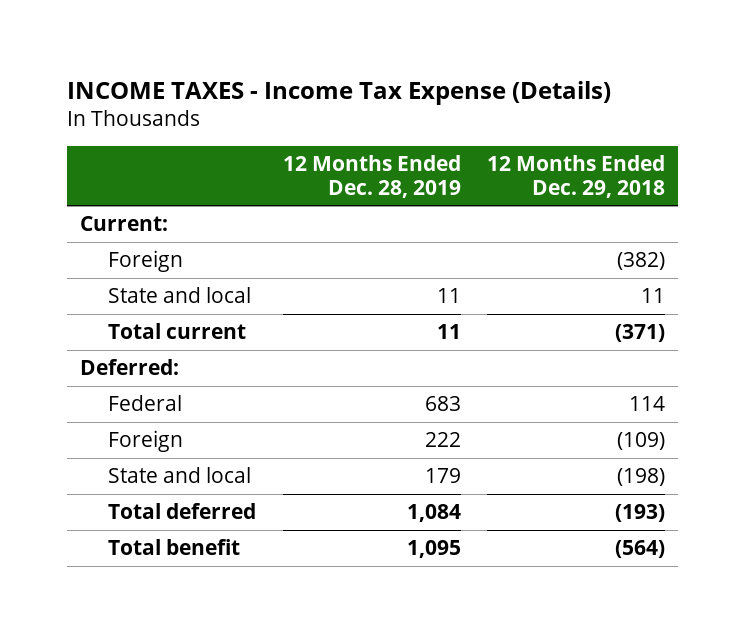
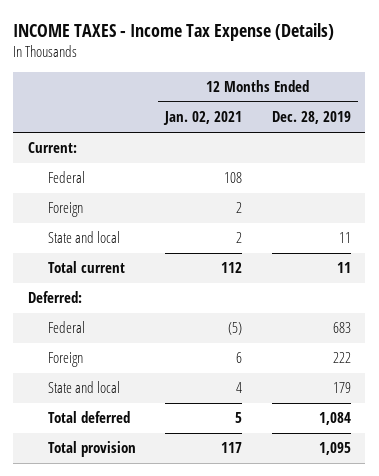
[487,155,666,198] 12 Months Ended Dec. 29, 2018 -> none
none -> [163,111,243,126] Jan. 02, 2021
none -> [47,171,85,184] Federal
[108,538,241,555] Total benefit -> [47,441,136,458] Total provision

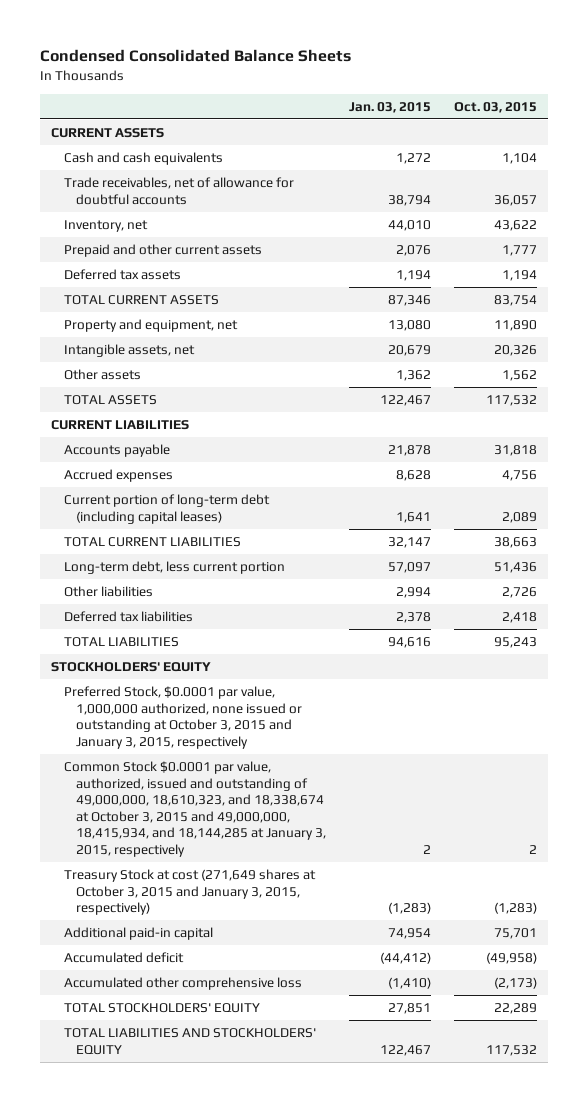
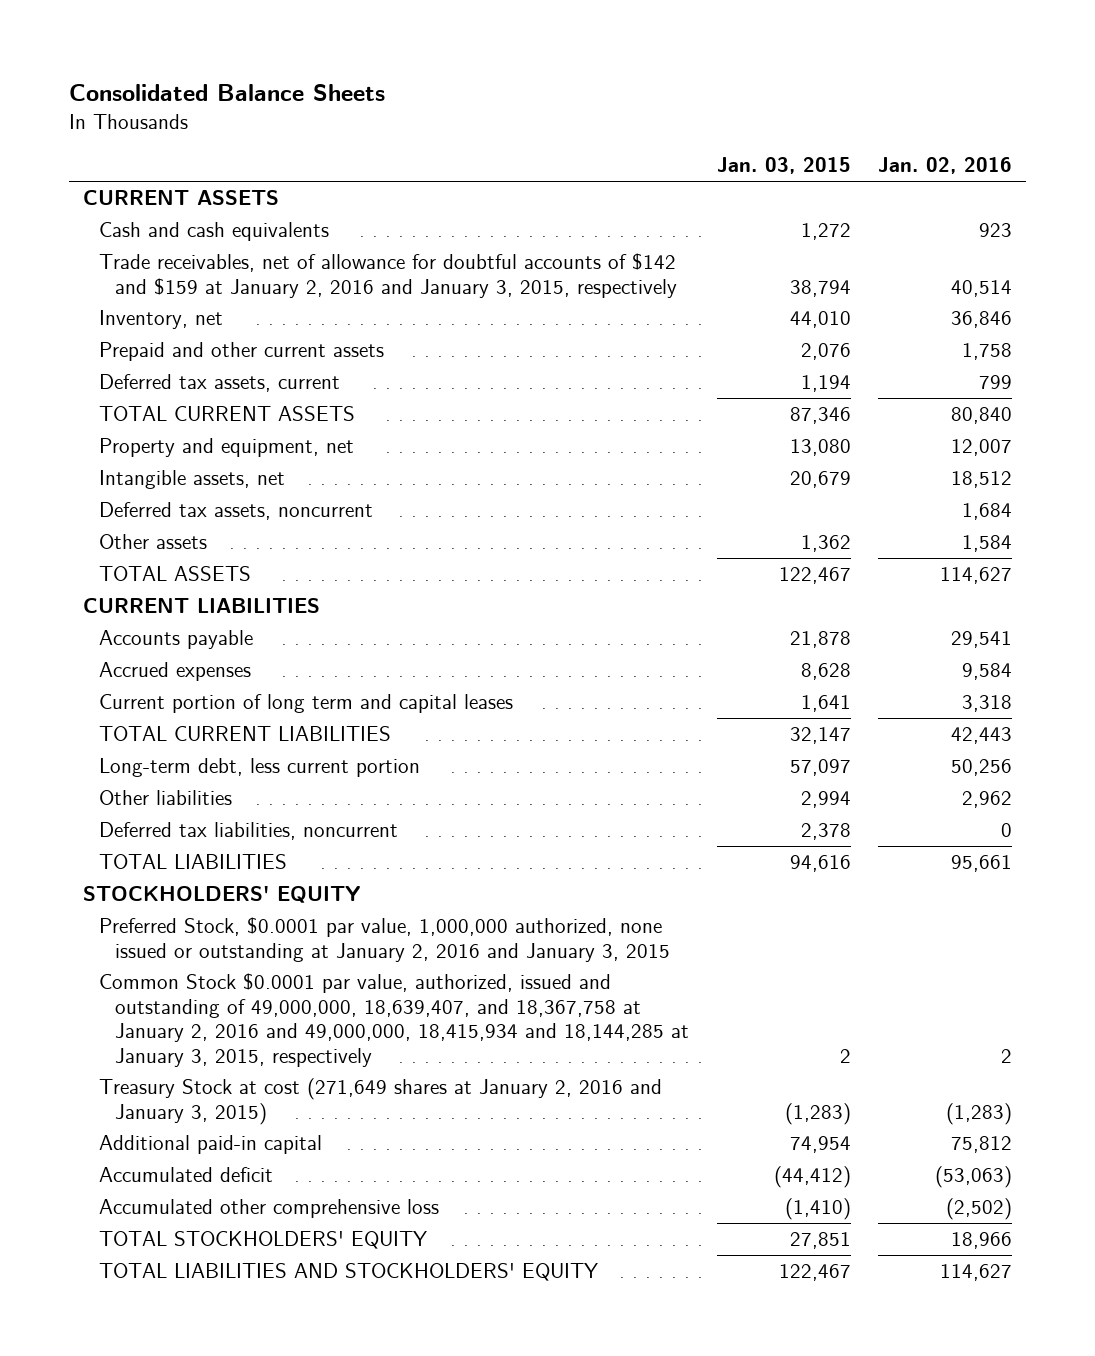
[40,49,352,63] Condensed Consolidated Balance Sheets -> [68,83,385,101] Consolidated Balance Sheets
[453,101,537,113] Oct. 03, 2015 -> none
none -> [878,157,1013,175] Jan. 02, 2016
[63,177,294,205] Trade receivables, net of allowance for doubtful accounts -> [98,253,677,298] Trade receivables, net of allowance for doubtful accounts of $142 and $159 at January 2, 2016 and January 3, 2015, respectively
[63,269,181,281] Deferred tax assets -> [98,374,340,393] Deferred tax assets, current
none -> [98,502,373,521] Deferred tax assets, noncurrent
[63,494,270,524] Current portion of long-term debt (including capital leases) -> [98,694,513,714] Current portion of long term and capital leases
[63,611,193,623] Deferred tax liabilities -> [98,822,398,841] Deferred tax liabilities, noncurrent
[63,686,303,749] Preferred Stock, $0.0001 par value, 1,000,000 authorized, none issued or outstanding at October 3, 2015 and January 3, 2015, respectively -> [98,917,670,962] Preferred Stock, $0.0001 par value, 1,000,000 authorized, none issued or outstanding at January 2, 2016 and January 3, 2015
[63,761,327,858] Common Stock $0.0001 par value, authorized, issued and outstanding of 49,000,000, 18,610,323, and 18,338,674 at October 3, 2015 and 49,000,000, 18,415,934, and 18,144,285 at January 3, 2015, respectively -> [98,973,689,1067] Common Stock $0.0001 par value, authorized, issued and outstanding of 49,000,000, 18,639,407, and 18,367,758 at January 2, 2016 and 49,000,000, 18,415,934 and 18,144,285 at January 3, 2015, respectively
[63,869,316,916] Treasury Stock at cost (271,649 shares at October 3, 2015 and January 3, 2015, respectively) -> [98,1078,662,1125] Treasury Stock at cost (271,649 shares at January 2, 2016 and January 3, 2015)

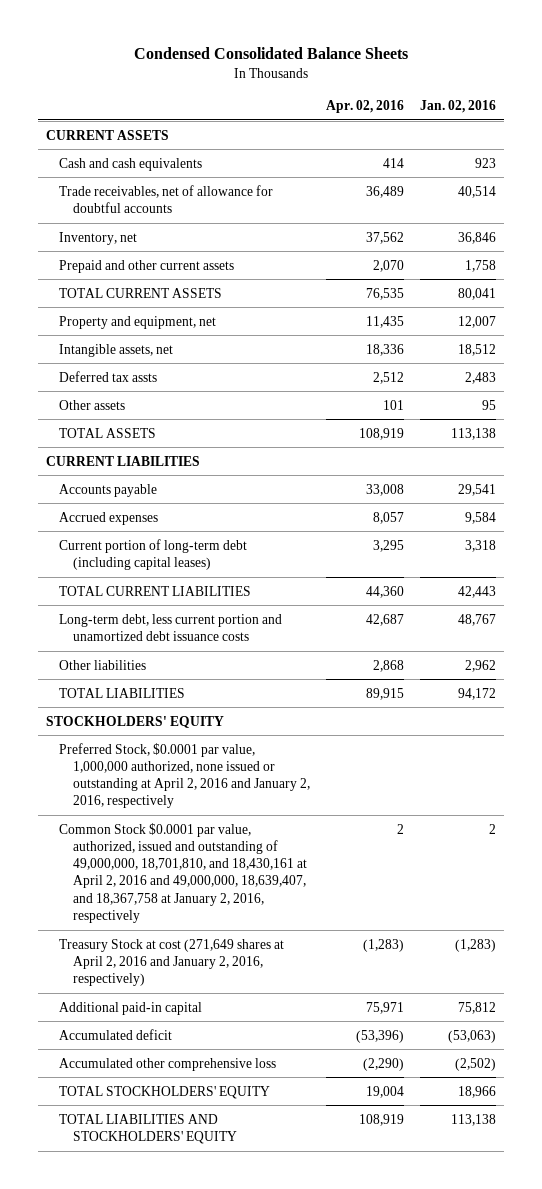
[68,83,385,101] Consolidated Balance Sheets -> [133,47,408,60] Condensed Consolidated Balance Sheets
[716,157,851,175] Jan. 03, 2015 -> none
none -> [325,99,404,113] Apr. 02, 2016
[98,253,677,298] Trade receivables, net of allowance for doubtful accounts of $142 and $159 at January 2, 2016 and January 3, 2015, respectively -> [59,184,274,213] Trade receivables, net of allowance for doubtful accounts
[98,374,340,393] Deferred tax assets, current -> none
[951,407,1013,425] 80,840 -> [457,287,496,300] 80,041
[98,502,373,521] Deferred tax assets, noncurrent -> none
none -> [59,370,158,382] Deferred tax assts
[962,535,1013,553] 1,584 -> [481,399,496,410] 95
[940,567,1013,585] 114,627 -> [450,427,496,440] 113,138
[98,694,513,714] Current portion of long term and capital leases -> [59,538,248,570] Current portion of long-term debt (including capital leases)
[98,758,420,778] Long-term debt, less current portion -> [59,613,283,641] Long-term debt, less current portion and unamortized debt issuance costs
[951,759,1013,777] 50,256 -> [457,613,496,626] 48,767
[98,822,398,841] Deferred tax liabilities, noncurrent -> none
[951,855,1013,873] 95,661 -> [457,687,496,700] 94,172
[98,917,670,962] Preferred Stock, $0.0001 par value, 1,000,000 authorized, none issued or outstanding at January 2, 2016 and January 3, 2015 -> [59,742,310,809] Preferred Stock, $0.0001 par value, 1,000,000 authorized, none issued or outstanding at April 2, 2016 and January 2, 2016, respectively
[98,973,689,1067] Common Stock $0.0001 par value, authorized, issued and outstanding of 49,000,000, 18,639,407, and 18,367,758 at January 2, 2016 and 49,000,000, 18,415,934 and 18,144,285 at January 3, 2015, respectively -> [59,822,307,924] Common Stock $0.0001 par value, authorized, issued and outstanding of 49,000,000, 18,701,810, and 18,430,161 at April 2, 2016 and 49,000,000, 18,639,407, and 18,367,758 at January 2, 2016, respectively
[98,1078,662,1125] Treasury Stock at cost (271,649 shares at January 2, 2016 and January 3, 2015) -> [59,938,285,987] Treasury Stock at cost (271,649 shares at April 2, 2016 and January 2, 2016, respectively)
[940,1264,1013,1282] 114,627 -> [450,1113,496,1126] 113,138

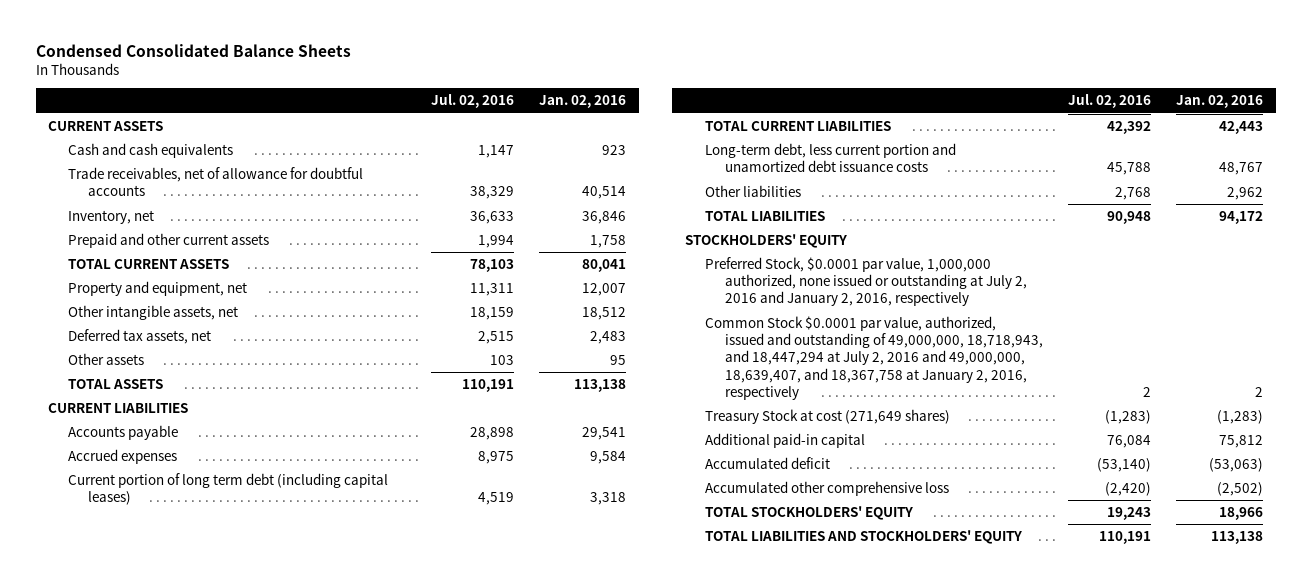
[325,99,404,113] Apr. 02, 2016 -> none
none -> [431,94,515,109] Jul. 02, 2016
[59,343,174,357] Intangible assets, net -> [68,305,239,321] Other intangible assets, net
[59,370,158,382] Deferred tax assts -> [68,329,212,345] Deferred tax assets, net
[59,538,248,570] Current portion of long-term debt (including capital leases) -> [68,473,389,506] Current portion of long term debt (including capital leases)
[59,742,310,809] Preferred Stock, $0.0001 par value, 1,000,000 authorized, none issued or outstanding at April 2, 2016 and January 2, 2016, respectively -> [705,257,1028,307] Preferred Stock, $0.0001 par value, 1,000,000 authorized, none issued or outstanding at July 2, 2016 and January 2, 2016, respectively
[59,822,307,924] Common Stock $0.0001 par value, authorized, issued and outstanding of 49,000,000, 18,701,810, and 18,430,161 at April 2, 2016 and 49,000,000, 18,639,407, and 18,367,758 at January 2, 2016, respectively -> [705,316,1044,400] Common Stock $0.0001 par value, authorized, issued and outstanding of 49,000,000, 18,718,943, and 18,447,294 at July 2, 2016 and 49,000,000, 18,639,407, and 18,367,758 at January 2, 2016, respectively
[59,938,285,987] Treasury Stock at cost (271,649 shares at April 2, 2016 and January 2, 2016, respectively) -> [705,409,951,425] Treasury Stock at cost (271,649 shares)

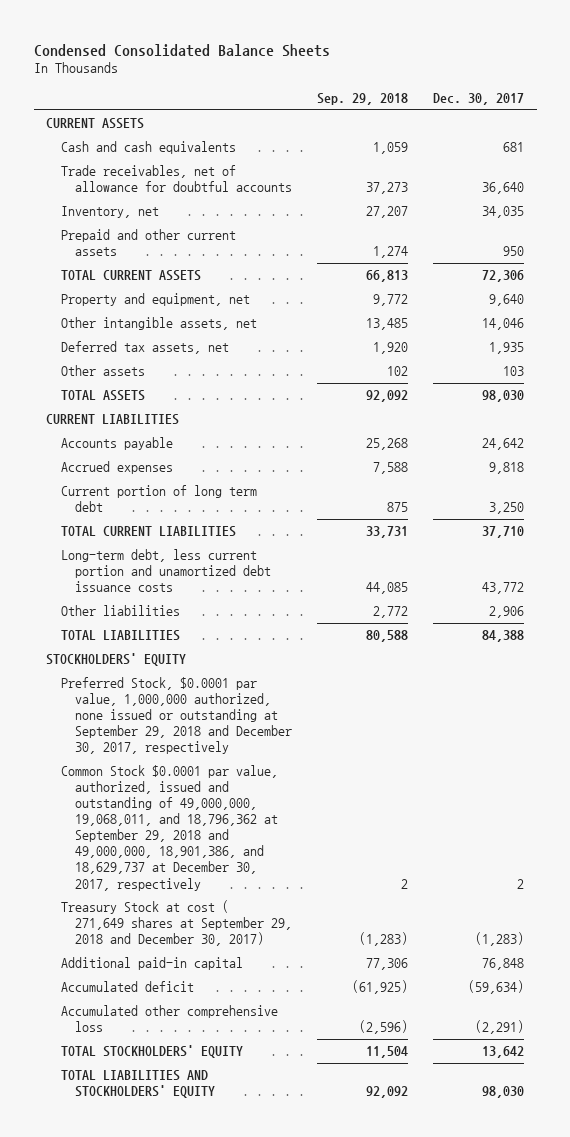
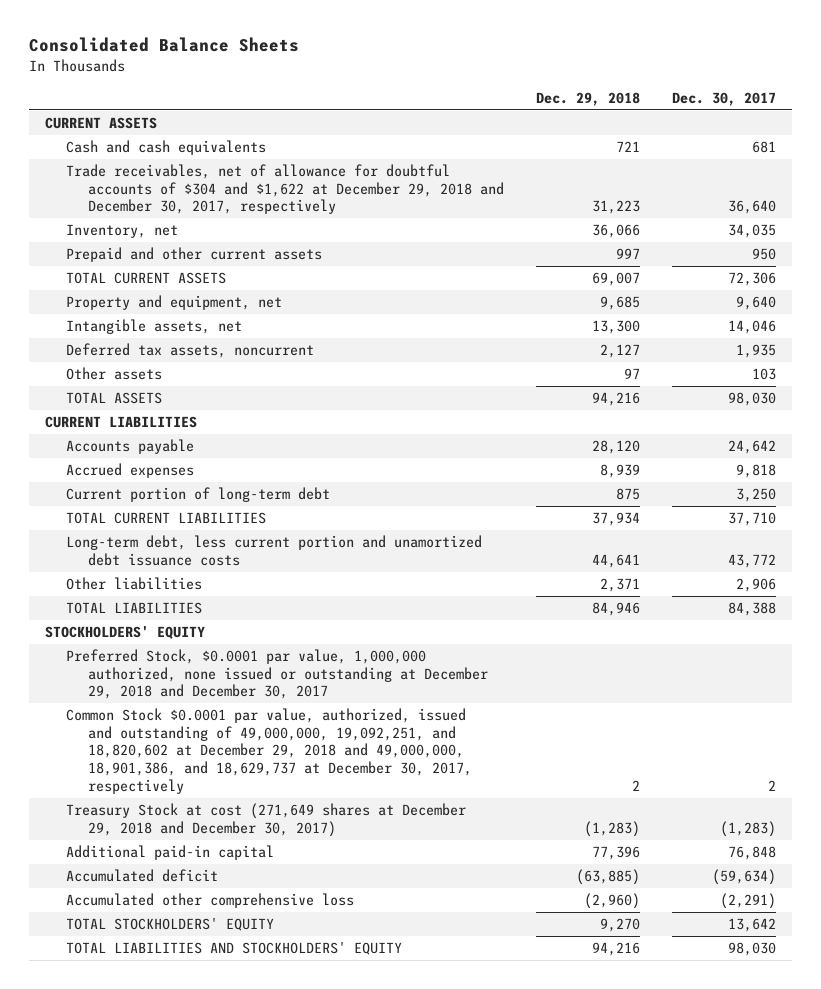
[33,43,330,57] Condensed Consolidated Balance Sheets -> [28,37,299,53] Consolidated Balance Sheets
[317,92,409,105] Sep. 29, 2018 -> none
none -> [536,91,641,106] Dec. 29, 2018
[60,165,293,193] Trade receivables, net of allowance for doubtful accounts -> [66,164,505,215] Trade receivables, net of allowance for doubtful accounts of $304 and $1,622 at December 29, 2018 and December 30, 2017, respectively
[60,317,257,331] Other intangible assets, net -> [66,319,243,335] Intangible assets, net
[60,341,229,355] Deferred tax assets, net -> [66,343,315,359] Deferred tax assets, noncurrent
[60,485,257,513] Current portion of long term debt -> [66,487,331,503] Current portion of long-term debt
[60,677,293,755] Preferred Stock, $0.0001 par value, 1,000,000 authorized, none issued or outstanding at September 29, 2018 and December 30, 2017, respectively -> [66,649,489,700] Preferred Stock, $0.0001 par value, 1,000,000 authorized, none issued or outstanding at December 29, 2018 and December 30, 2017
[60,765,279,891] Common Stock $0.0001 par value, authorized, issued and outstanding of 49,000,000, 19,068,011, and 18,796,362 at September 29, 2018 and 49,000,000, 18,901,386, and 18,629,737 at December 30, 2017, respectively -> [66,708,473,794] Common Stock $0.0001 par value, authorized, issued and outstanding of 49,000,000, 19,092,251, and 18,820,602 at December 29, 2018 and 49,000,000, 18,901,386, and 18,629,737 at December 30, 2017, respectively
[60,900,293,947] Treasury Stock at cost ( 271,649 shares at September 29, 2018 and December 30, 2017) -> [66,803,467,837] Treasury Stock at cost (271,649 shares at December 29, 2018 and December 30, 2017)

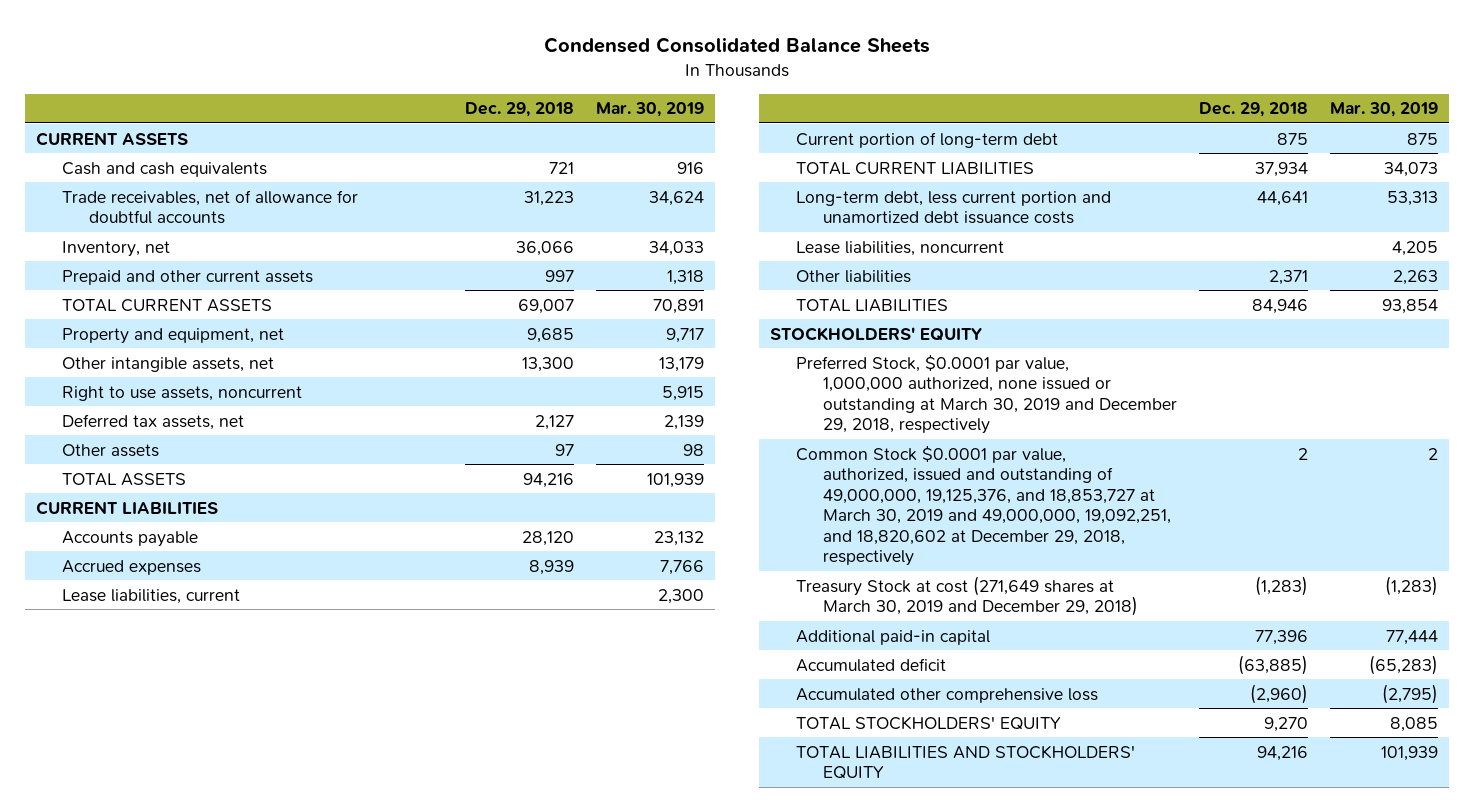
[28,37,299,53] Consolidated Balance Sheets -> [543,37,930,54] Condensed Consolidated Balance Sheets
[672,91,777,106] Dec. 30, 2017 -> none
none -> [595,102,704,118] Mar. 30, 2019
[66,164,505,215] Trade receivables, net of allowance for doubtful accounts of $304 and $1,622 at December 29, 2018 and December 30, 2017, respectively -> [62,189,359,225] Trade receivables, net of allowance for doubtful accounts
[66,319,243,335] Intangible assets, net -> [62,356,275,372] Other intangible assets, net
none -> [62,385,303,401] Right to use assets, noncurrent
[66,343,315,359] Deferred tax assets, noncurrent -> [62,413,245,430] Deferred tax assets, net
none -> [62,588,241,604] Lease liabilities, current
none -> [796,240,1005,256] Lease liabilities, noncurrent
[66,649,489,700] Preferred Stock, $0.0001 par value, 1,000,000 authorized, none issued or outstanding at December 29, 2018 and December 30, 2017 -> [796,354,1177,435] Preferred Stock, $0.0001 par value, 1,000,000 authorized, none issued or outstanding at March 30, 2019 and December 29, 2018, respectively
[66,708,473,794] Common Stock $0.0001 par value, authorized, issued and outstanding of 49,000,000, 19,092,251, and 18,820,602 at December 29, 2018 and 49,000,000, 18,901,386, and 18,629,737 at December 30, 2017, respectively -> [796,445,1171,567] Common Stock $0.0001 par value, authorized, issued and outstanding of 49,000,000, 19,125,376, and 18,853,727 at March 30, 2019 and 49,000,000, 19,092,251, and 18,820,602 at December 29, 2018, respectively
[66,803,467,837] Treasury Stock at cost (271,649 shares at December 29, 2018 and December 30, 2017) -> [796,575,1138,617] Treasury Stock at cost (271,649 shares at March 30, 2019 and December 29, 2018)

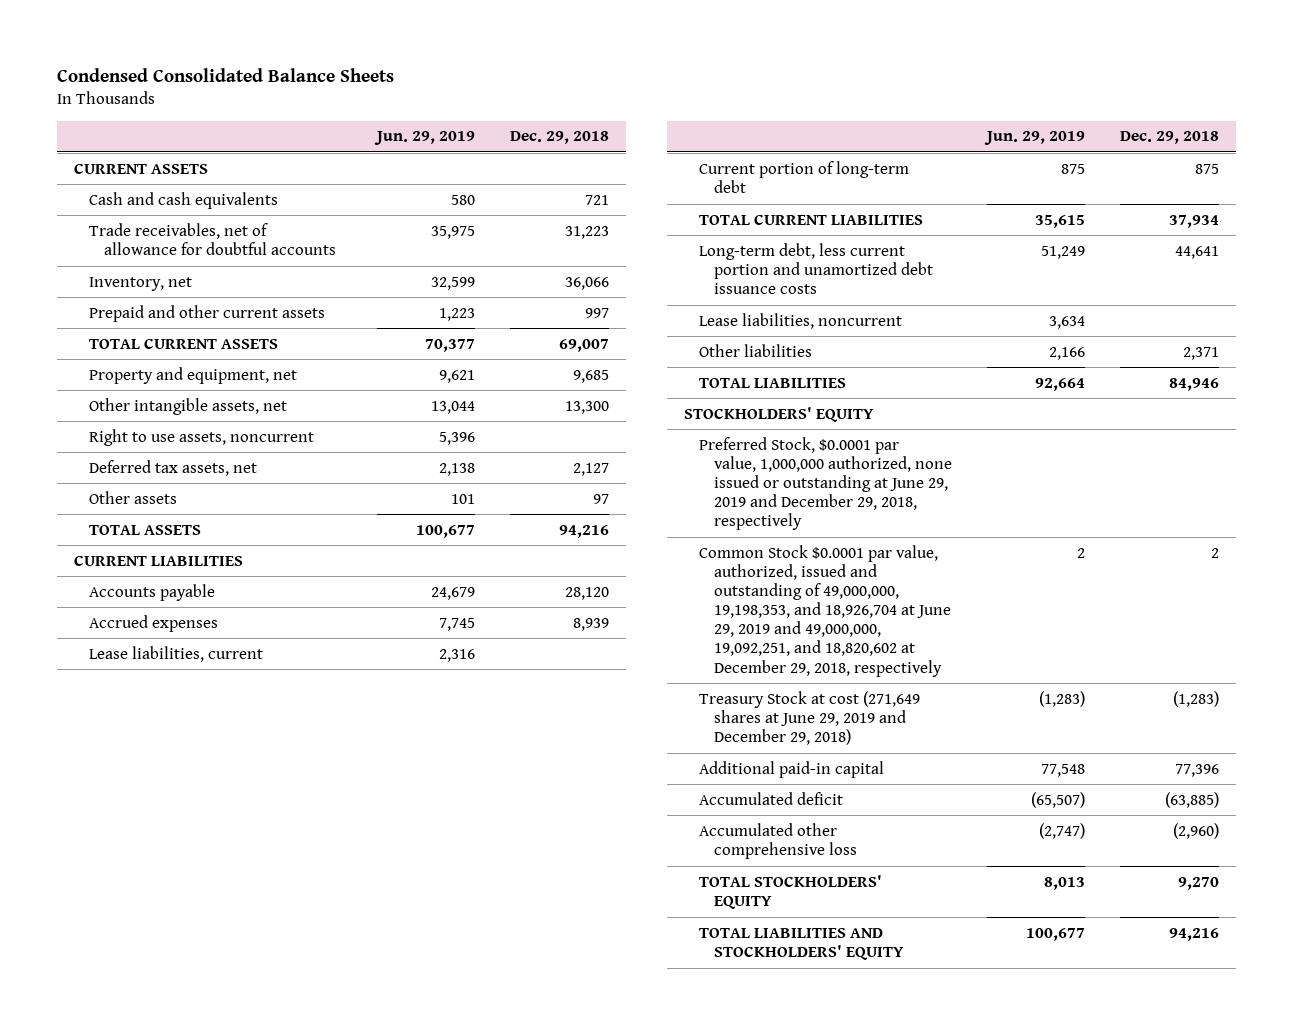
[595,102,704,118] Mar. 30, 2019 -> none
none -> [373,131,475,146] Jun. 29, 2019
[796,354,1177,435] Preferred Stock, $0.0001 par value, 1,000,000 authorized, none issued or outstanding at March 30, 2019 and December 29, 2018, respectively -> [699,436,953,531] Preferred Stock, $0.0001 par value, 1,000,000 authorized, none issued or outstanding at June 29, 2019 and December 29, 2018, respectively
[796,445,1171,567] Common Stock $0.0001 par value, authorized, issued and outstanding of 49,000,000, 19,125,376, and 18,853,727 at March 30, 2019 and 49,000,000, 19,092,251, and 18,820,602 at December 29, 2018, respectively -> [699,544,952,677] Common Stock $0.0001 par value, authorized, issued and outstanding of 49,000,000, 19,198,353, and 18,926,704 at June 29, 2019 and 49,000,000, 19,092,251, and 18,820,602 at December 29, 2018, respectively
[796,575,1138,617] Treasury Stock at cost (271,649 shares at March 30, 2019 and December 29, 2018) -> [699,690,921,746] Treasury Stock at cost (271,649 shares at June 29, 2019 and December 29, 2018)

